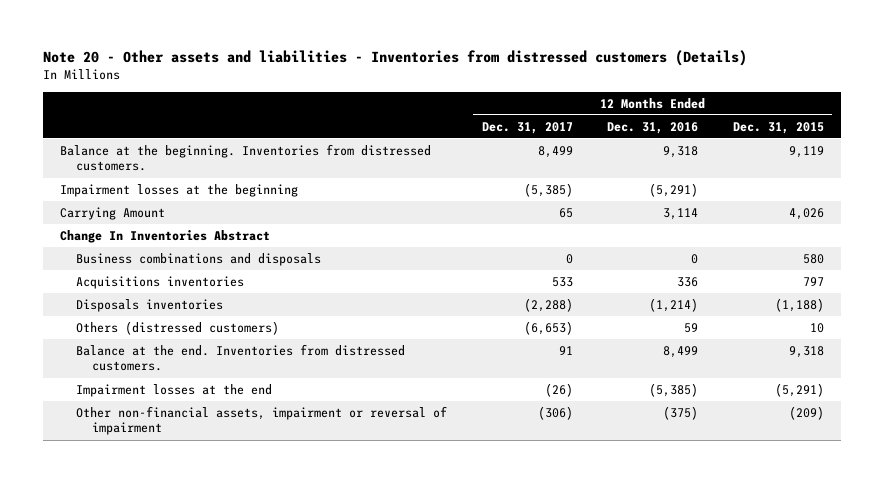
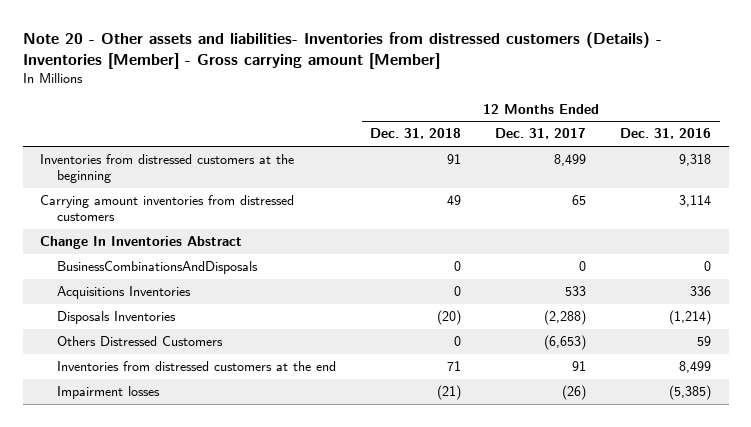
[42,50,747,67] Note 20 - Other assets and liabilities - Inventories from distressed customers (Details) -> [22,31,662,69] Note 20 - Other assets and liabilities- Inventories from distressed customers (Details) - Inventories [Member] - Gross carrying amount [Member]
[732,121,824,134] Dec. 31, 2015 -> none
none -> [370,128,462,140] Dec. 31, 2018
[60,183,299,197] Impairment losses at the beginning -> none
[60,143,432,172] Balance at the beginning. Inventories from distressed customers. -> [39,154,294,184] Inventories from distressed customers at the beginning
[60,206,166,220] Carrying Amount -> [39,195,294,222] Carrying amount inventories from distressed customers
[76,252,322,266] Business combinations and disposals -> none
[76,405,448,436] Other non-financial assets, impairment or reversal of impairment -> none
none -> [57,261,259,275] BusinessCombinationsAndDisposals
[76,275,245,289] Acquisitions inventories -> [57,286,192,300] Acquisitions Inventories
[76,298,224,312] Disposals inventories -> [57,311,177,325] Disposals Inventories
[76,320,280,335] Others (distressed customers) -> [57,336,224,347] Others Distressed Customers
[76,343,406,372] Balance at the end. Inventories from distressed customers. -> [57,361,337,372] Inventories from distressed customers at the end
[76,383,273,397] Impairment losses at the end -> [57,386,161,400] Impairment losses

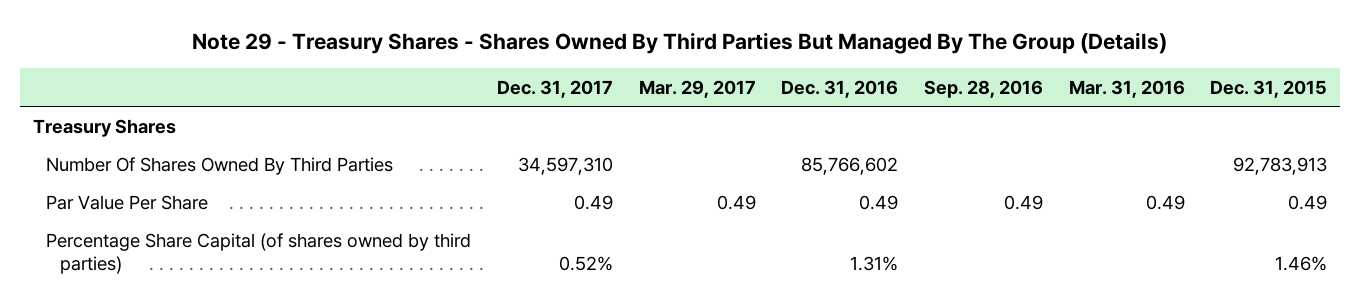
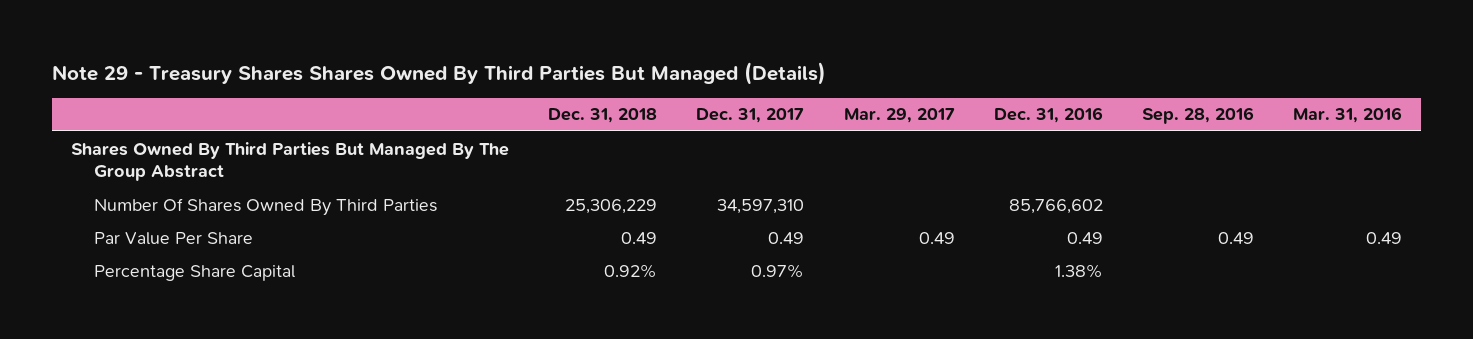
[192,32,1168,55] Note 29 - Treasury Shares - Shares Owned By Third Parties But Managed By The Group (Details) -> [51,61,826,85] Note 29 - Treasury Shares Shares Owned By Third Parties But Managed (Details)
[1210,79,1328,98] Dec. 31, 2015 -> none
none -> [548,108,658,124] Dec. 31, 2018
[32,118,176,137] Treasury Shares -> none
none -> [71,141,510,182] Shares Owned By Third Parties But Managed By The Group Abstract
[46,232,472,275] Percentage Share Capital (of shares owned by third parties) -> none
none -> [93,264,295,281] Percentage Share Capital

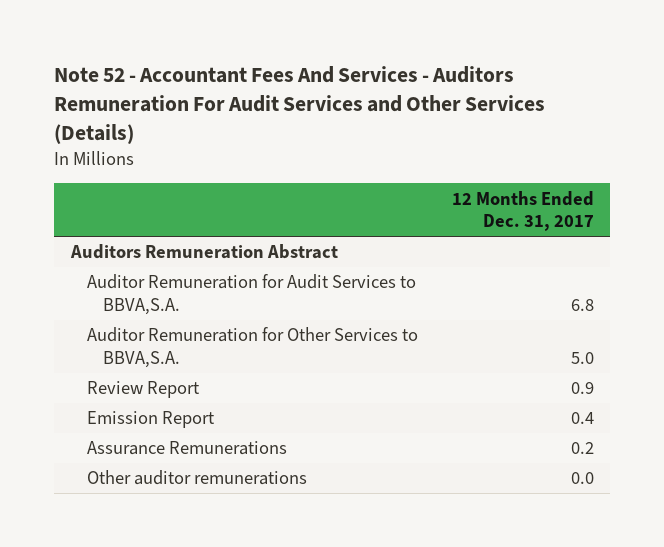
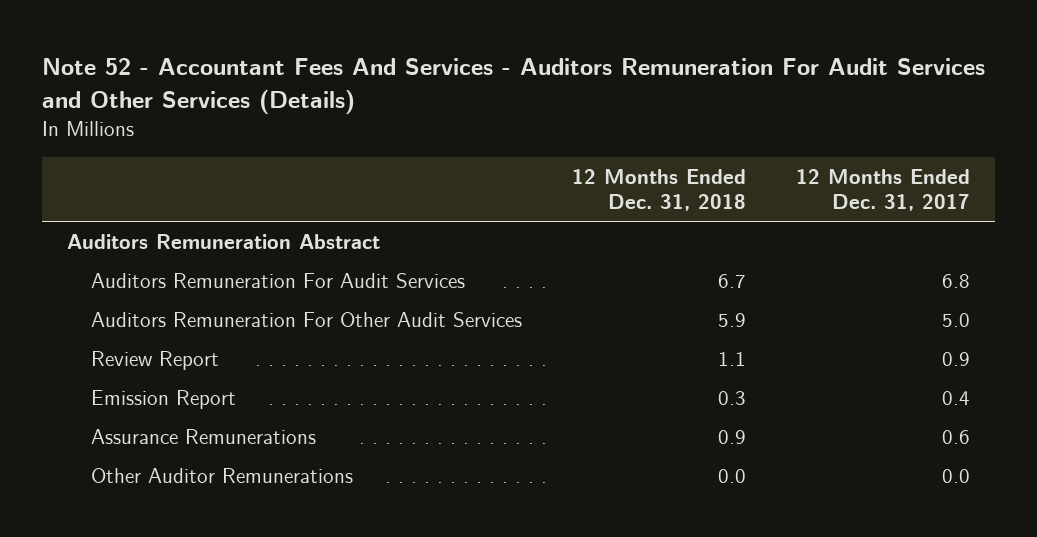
none -> [571,169,746,212] 12 Months Ended Dec. 31, 2018
[86,274,416,315] Auditor Remuneration for Audit Services to BBVA,S.A. -> [90,272,465,288] Auditors Remuneration For Audit Services
[86,327,418,368] Auditor Remuneration for Other Services to BBVA,S.A. -> [90,311,522,327] Auditors Remuneration For Other Audit Services
[570,442,594,455] 0.2 -> [941,429,970,444] 0.6
[86,470,307,486] Other auditor remunerations -> [90,467,353,483] Other Auditor Remunerations

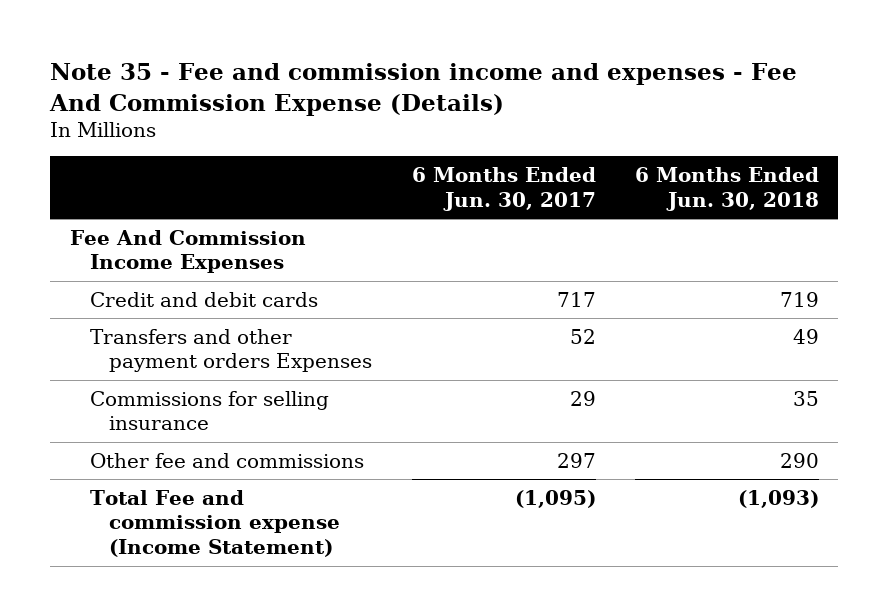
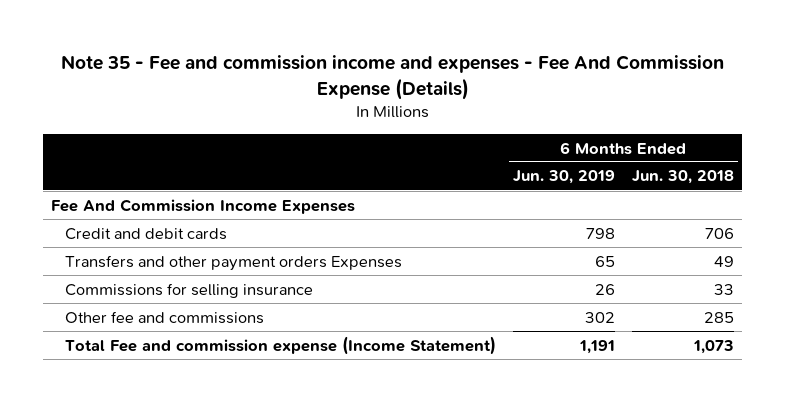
[411,167,596,211] 6 Months Ended Jun. 30, 2017 -> none
none -> [512,170,615,185] Jun. 30, 2019
[779,291,819,307] 719 -> [704,227,734,239] 706
[792,390,819,406] 35 -> [713,283,734,295] 33
[779,452,819,468] 290 -> [703,311,734,323] 285
[737,489,819,508] (1,093) -> [692,339,734,354] 1,073

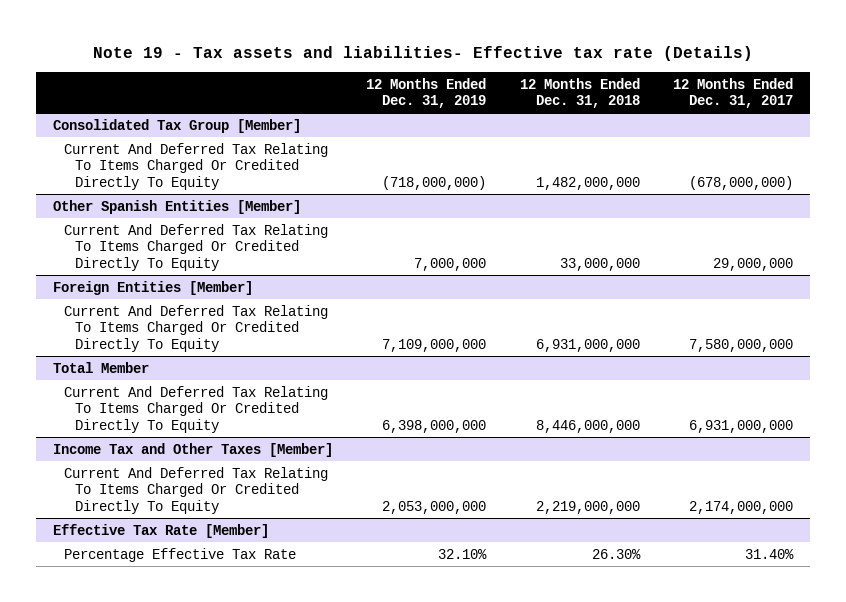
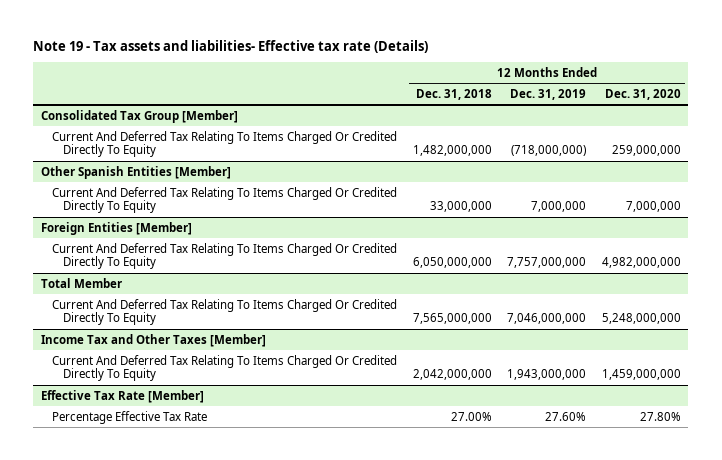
[673,77,794,108] 12 Months Ended Dec. 31, 2017 -> none
none -> [604,88,681,100] Dec. 31, 2020
[382,338,487,352] 7,109,000,000 -> [507,257,587,269] 7,757,000,000
[535,338,640,352] 6,931,000,000 -> [412,257,492,269] 6,050,000,000
[382,419,487,433] 6,398,000,000 -> [507,313,587,325] 7,046,000,000
[535,419,640,433] 8,446,000,000 -> [412,313,492,325] 7,565,000,000
[382,500,487,514] 2,053,000,000 -> [507,369,587,381] 1,943,000,000
[535,500,640,514] 2,219,000,000 -> [412,369,492,381] 2,042,000,000
[438,548,488,559] 32.10% -> [545,411,587,421] 27.60%
[591,548,641,559] 26.30% -> [450,411,492,421] 27.00%

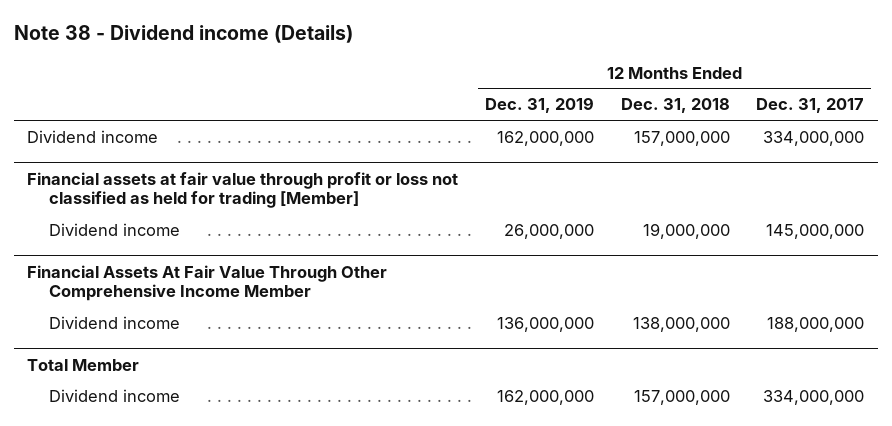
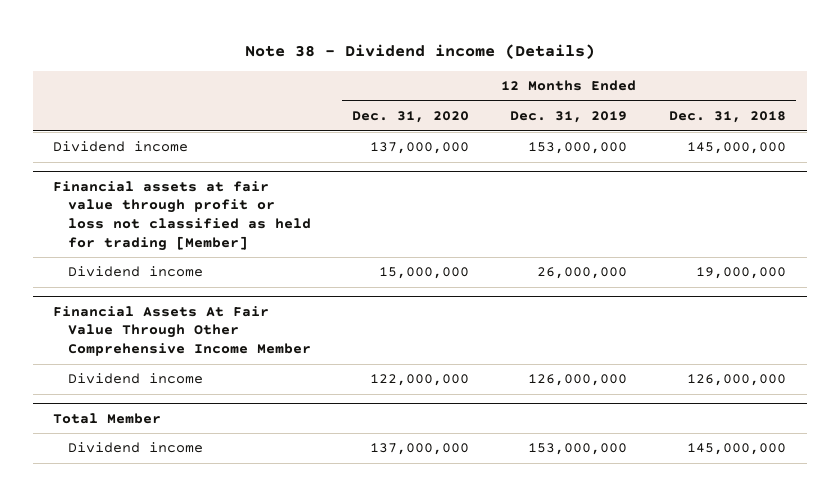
[756,98,865,114] Dec. 31, 2017 -> none
none -> [352,111,470,124] Dec. 31, 2020
[497,130,595,146] 162,000,000 -> [528,142,628,155] 153,000,000
[633,130,730,146] 157,000,000 -> [686,142,786,155] 145,000,000
[497,316,595,332] 136,000,000 -> [528,374,628,387] 126,000,000
[632,316,730,332] 138,000,000 -> [686,374,786,387] 126,000,000
[497,389,595,405] 162,000,000 -> [528,443,628,456] 153,000,000
[633,389,730,405] 157,000,000 -> [686,443,786,456] 145,000,000

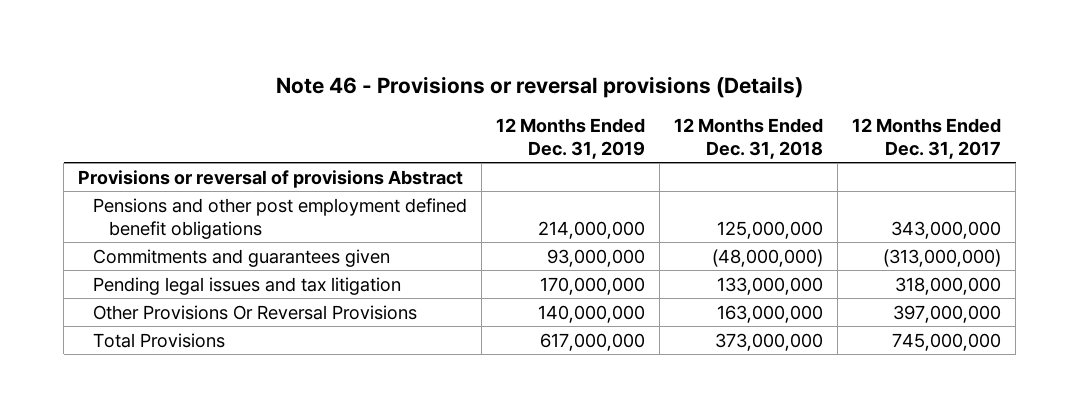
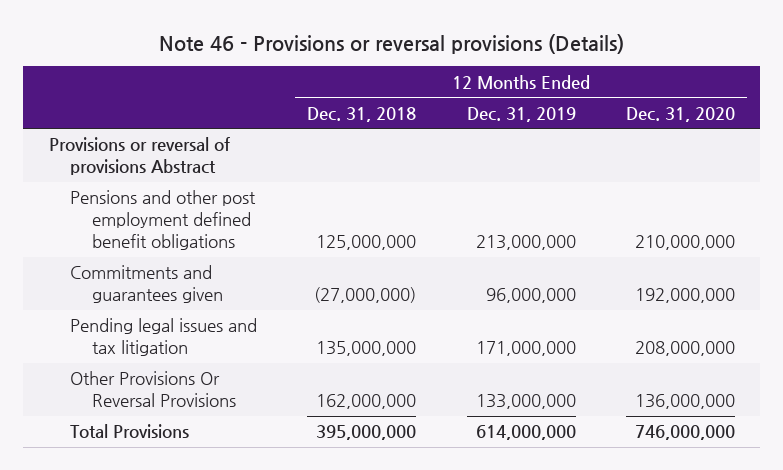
[852,117,1002,159] 12 Months Ended Dec. 31, 2017 -> none
none -> [625,106,735,122] Dec. 31, 2020
[538,220,646,239] 214,000,000 -> [475,235,576,251] 213,000,000
[547,248,646,267] 93,000,000 -> [485,288,576,304] 96,000,000
[712,248,824,267] (48,000,000) -> [314,287,417,304] (27,000,000)
[540,276,646,295] 170,000,000 -> [475,341,576,357] 171,000,000
[717,276,824,295] 133,000,000 -> [316,341,417,357] 135,000,000
[538,304,646,323] 140,000,000 -> [475,394,576,410] 133,000,000
[717,304,824,323] 163,000,000 -> [316,394,417,410] 162,000,000
[540,332,646,351] 617,000,000 -> [475,425,576,441] 614,000,000
[715,332,824,351] 373,000,000 -> [316,425,417,441] 395,000,000

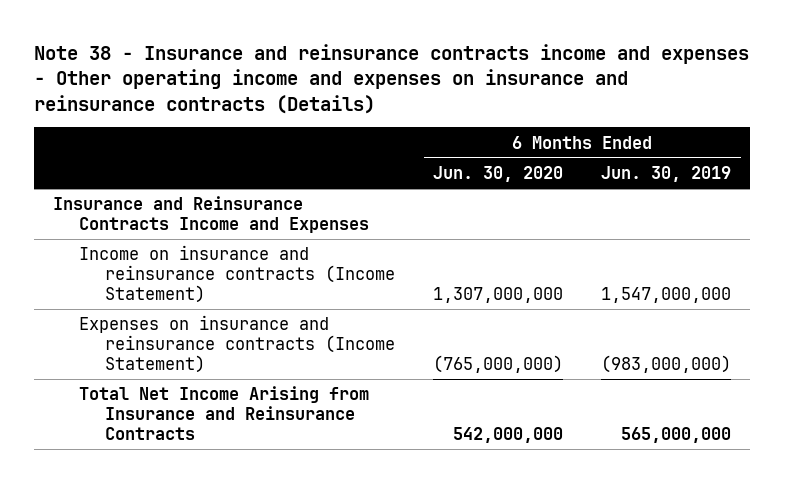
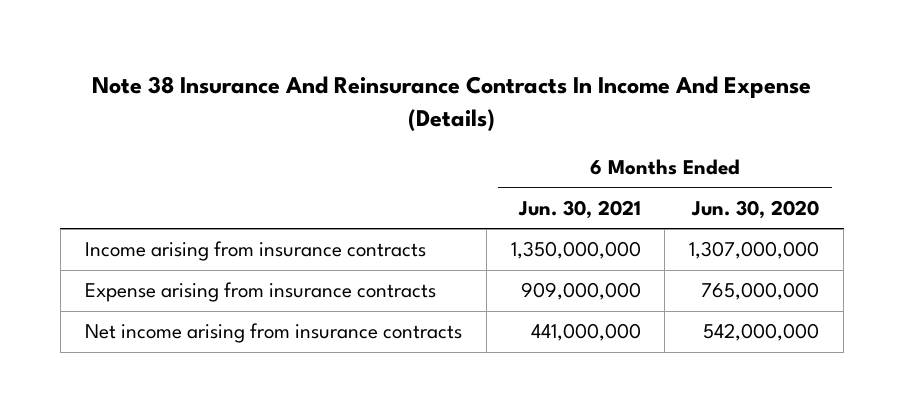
[34,43,750,115] Note 38 - Insurance and reinsurance contracts income and expenses - Other operating income and expenses on insurance and reinsurance contracts (Details) -> [92,76,812,131] Note 38 Insurance And Reinsurance Contracts In Income And Expense (Details)
[601,166,732,183] Jun. 30, 2019 -> none
none -> [517,199,641,219] Jun. 30, 2021
[53,196,370,234] Insurance and Reinsurance Contracts Income and Expenses -> none
[79,315,396,373] Expenses on insurance and reinsurance contracts (Income Statement) -> none
[79,245,396,303] Income on insurance and reinsurance contracts (Income Statement) -> [84,241,426,262] Income arising from insurance contracts
none -> [84,282,436,303] Expense arising from insurance contracts
[79,386,370,440] Total Net Income Arising from Insurance and Reinsurance Contracts -> [84,323,462,344] Net income arising from insurance contracts

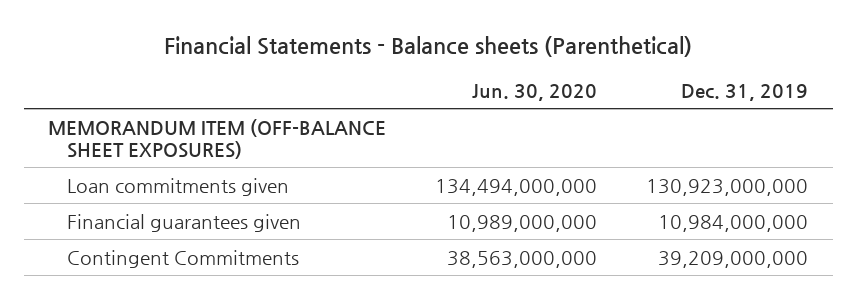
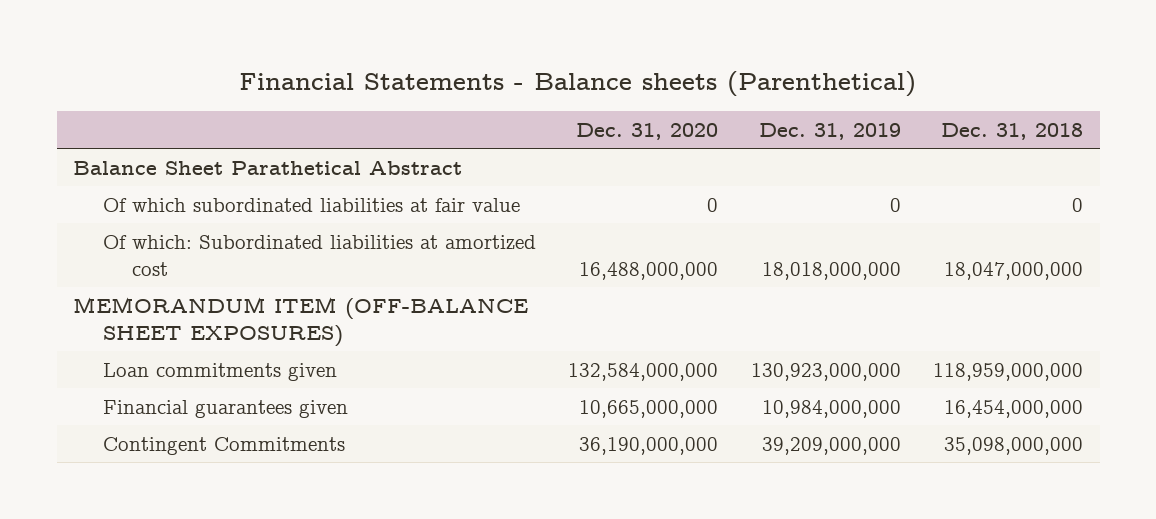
[472,83,598,101] Jun. 30, 2020 -> none
none -> [576,122,719,140] Dec. 31, 2020
none -> [941,122,1084,140] Dec. 31, 2018
none -> [73,160,463,175] Balance Sheet Parathetical Abstract
none -> [102,197,520,212] Of which subordinated liabilities at fair value
none -> [102,234,536,277] Of which: Subordinated liabilities at amortized cost

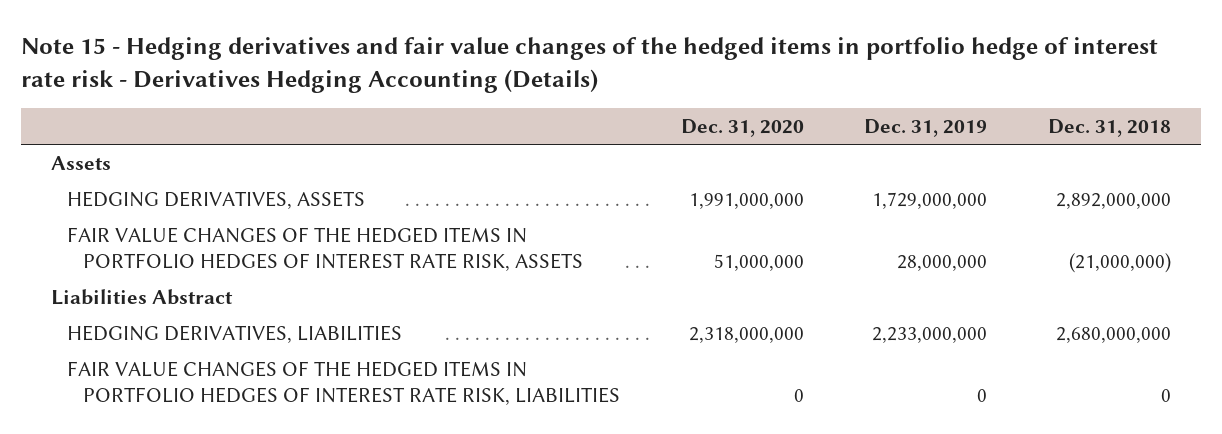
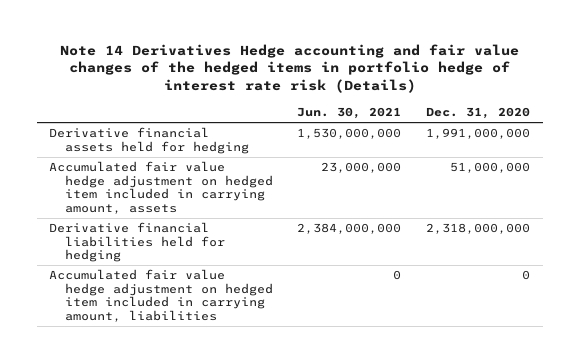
[21,37,1159,93] Note 15 - Hedging derivatives and fair value changes of the hedged items in portfolio hedge of interest rate risk - Derivatives Hedging Accounting (Details) -> [59,43,519,94] Note 14 Derivatives Hedge accounting and fair value changes of the hedged items in portfolio hedge of interest rate risk (Details)
[864,119,988,138] Dec. 31, 2019 -> none
[1047,119,1171,138] Dec. 31, 2018 -> none
none -> [297,106,402,119] Jun. 30, 2021
[51,155,112,170] Assets -> none
[51,288,234,305] Liabilities Abstract -> none
[67,190,366,209] HEDGING DERIVATIVES, ASSETS -> [49,127,249,154] Derivative financial assets held for hedging
[67,226,583,271] FAIR VALUE CHANGES OF THE HEDGED ITEMS IN PORTFOLIO HEDGES OF INTEREST RATE RISK, ASSETS -> [49,161,273,214] Accumulated fair value hedge adjustment on hedged item included in carrying amount, assets
[67,324,403,343] HEDGING DERIVATIVES, LIABILITIES -> [49,222,225,263] Derivative financial liabilities held for hedging
[67,360,620,405] FAIR VALUE CHANGES OF THE HEDGED ITEMS IN PORTFOLIO HEDGES OF INTEREST RATE RISK, LIABILITIES -> [49,269,273,322] Accumulated fair value hedge adjustment on hedged item included in carrying amount, liabilities

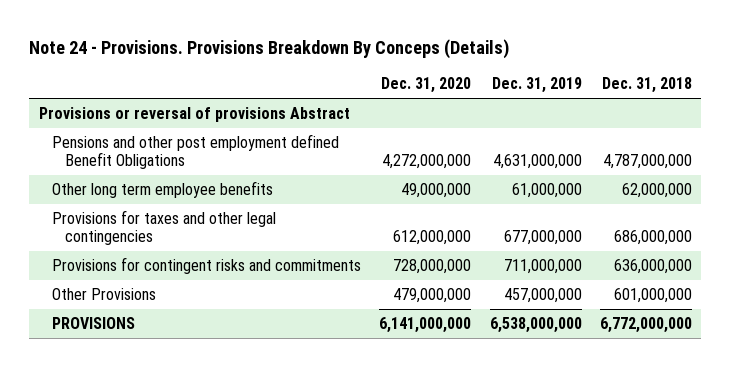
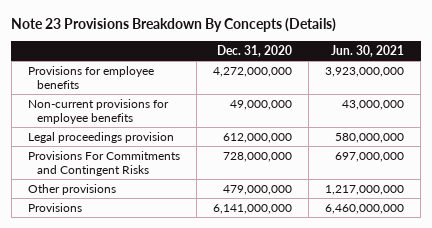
[29,38,510,59] Note 24 - Provisions. Provisions Breakdown By Conceps (Details) -> [11,18,337,33] Note 23 Provisions Breakdown By Concepts (Details)
[491,77,582,94] Dec. 31, 2019 -> none
[601,77,692,94] Dec. 31, 2018 -> none
none -> [331,44,405,57] Jun. 30, 2021
[38,106,350,122] Provisions or reversal of provisions Abstract -> none
[51,180,273,198] Other long term employee benefits -> none
[51,133,339,170] Pensions and other post employment defined Benefit Obligations -> [27,65,154,89] Provisions for employee benefits
none -> [27,98,169,124] Non-current provisions for employee benefits
[51,209,276,246] Provisions for taxes and other legal contingencies -> [27,131,174,143] Legal proceedings provision
[51,256,361,274] Provisions for contingent risks and commitments -> [27,150,180,176] Provisions For Commitments and Contingent Risks
[51,287,156,300] Other Provisions -> [27,183,116,195] Other provisions
[51,316,135,329] PROVISIONS -> [27,202,82,212] Provisions

